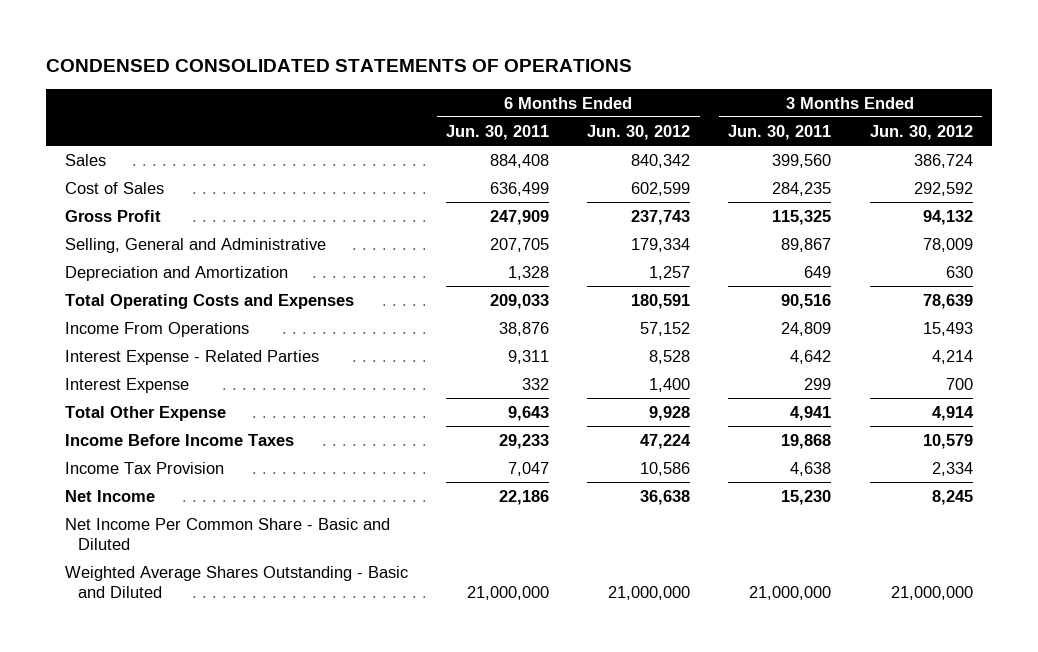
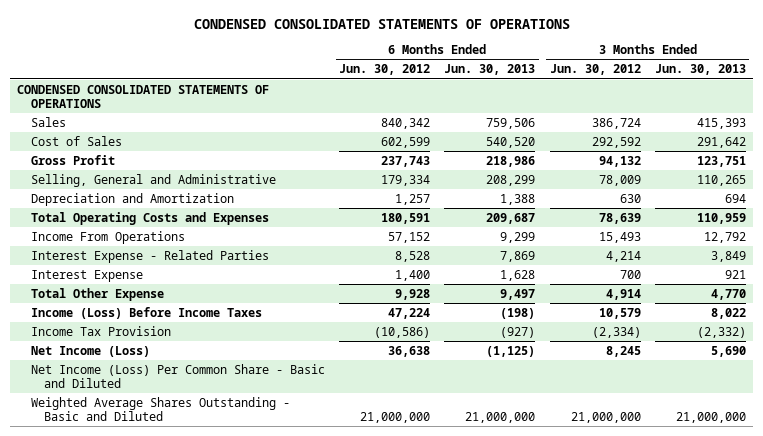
[446,124,550,140] Jun. 30, 2011 -> none
[728,124,832,140] Jun. 30, 2011 -> none
none -> [444,64,536,76] Jun. 30, 2013
none -> [654,64,746,76] Jun. 30, 2013
none -> [17,84,270,108] CONDENSED CONSOLIDATED STATEMENTS OF OPERATIONS
[65,433,295,446] Income Before Income Taxes -> [30,306,262,319] Income (Loss) Before Income Taxes
[640,461,691,476] 10,586 -> [374,326,431,338] (10,586)
[931,461,973,476] 2,334 -> [591,326,641,338] (2,334)
[65,489,156,502] Net Income -> [30,345,150,357] Net Income (Loss)
[65,517,391,550] Net Income Per Common Share - Basic and Diluted -> [30,363,325,388] Net Income (Loss) Per Common Share - Basic and Diluted

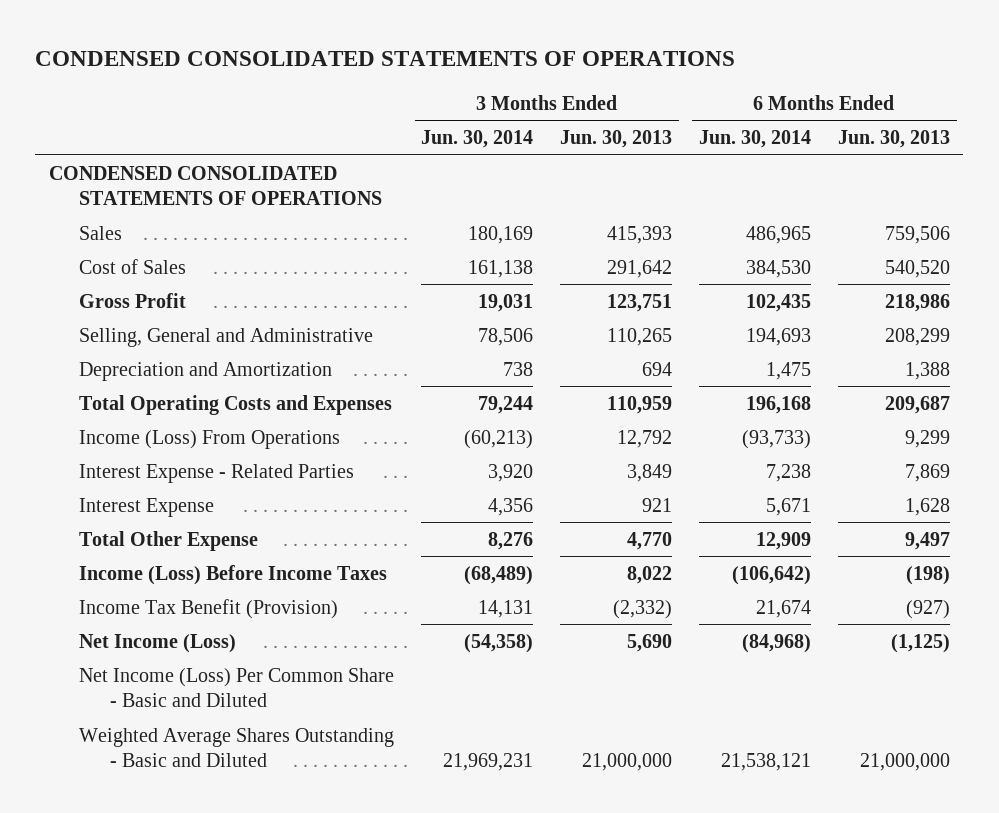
[339,64,431,76] Jun. 30, 2012 -> none
[549,64,641,76] Jun. 30, 2012 -> none
none -> [421,129,534,148] Jun. 30, 2014
none -> [699,129,812,148] Jun. 30, 2014
[30,230,185,244] Income From Operations -> [79,429,341,449] Income (Loss) From Operations
[30,325,171,336] Income Tax Provision -> [79,598,339,619] Income Tax Benefit (Provision)

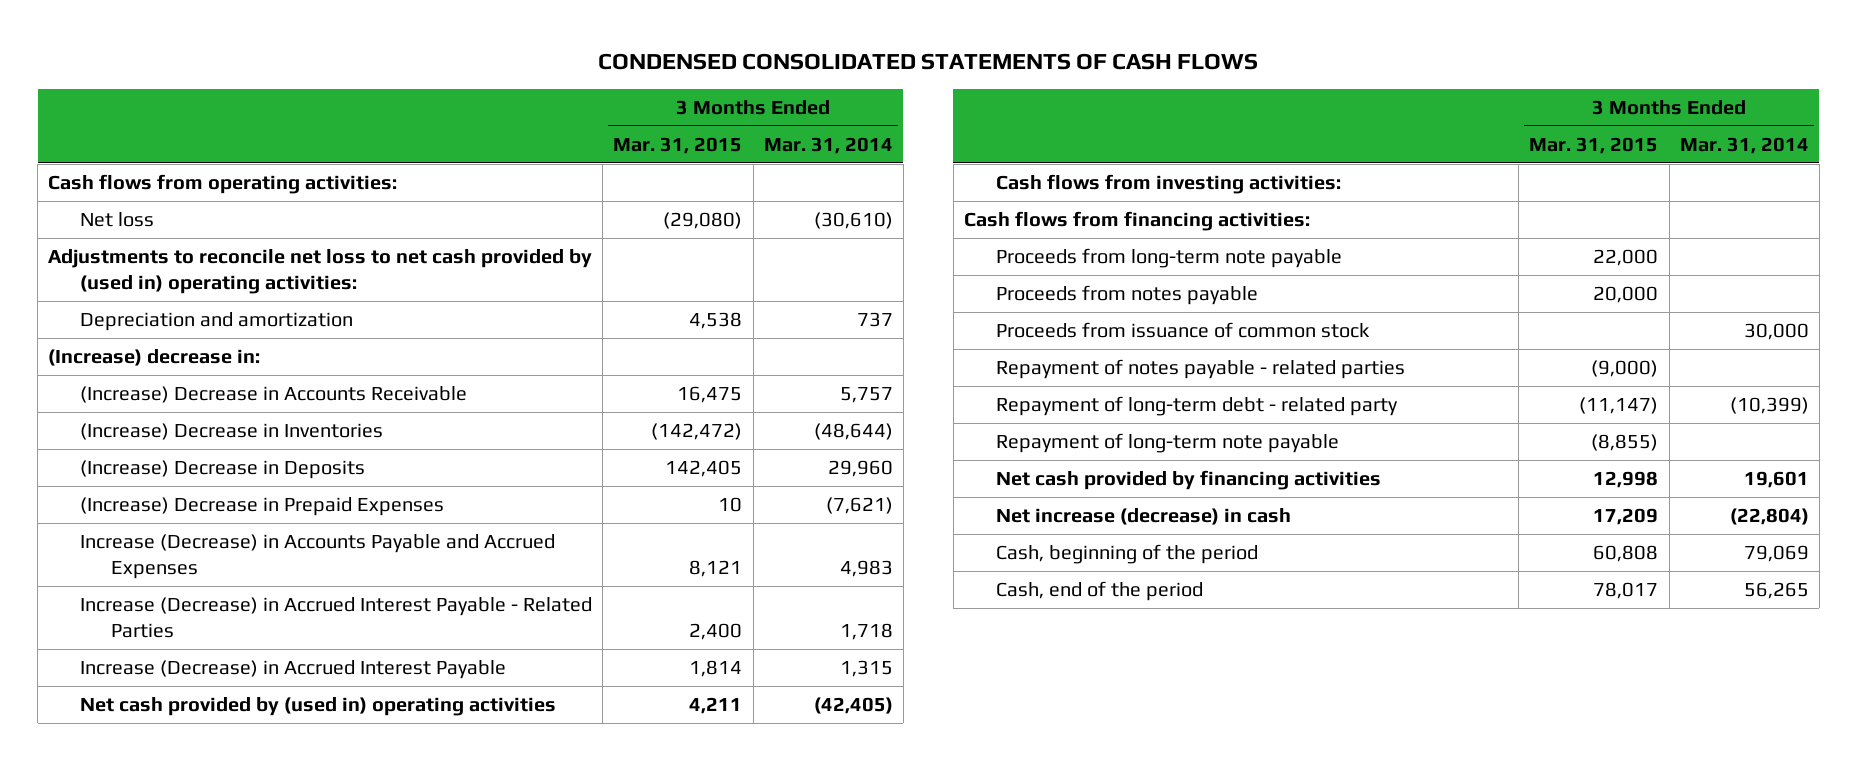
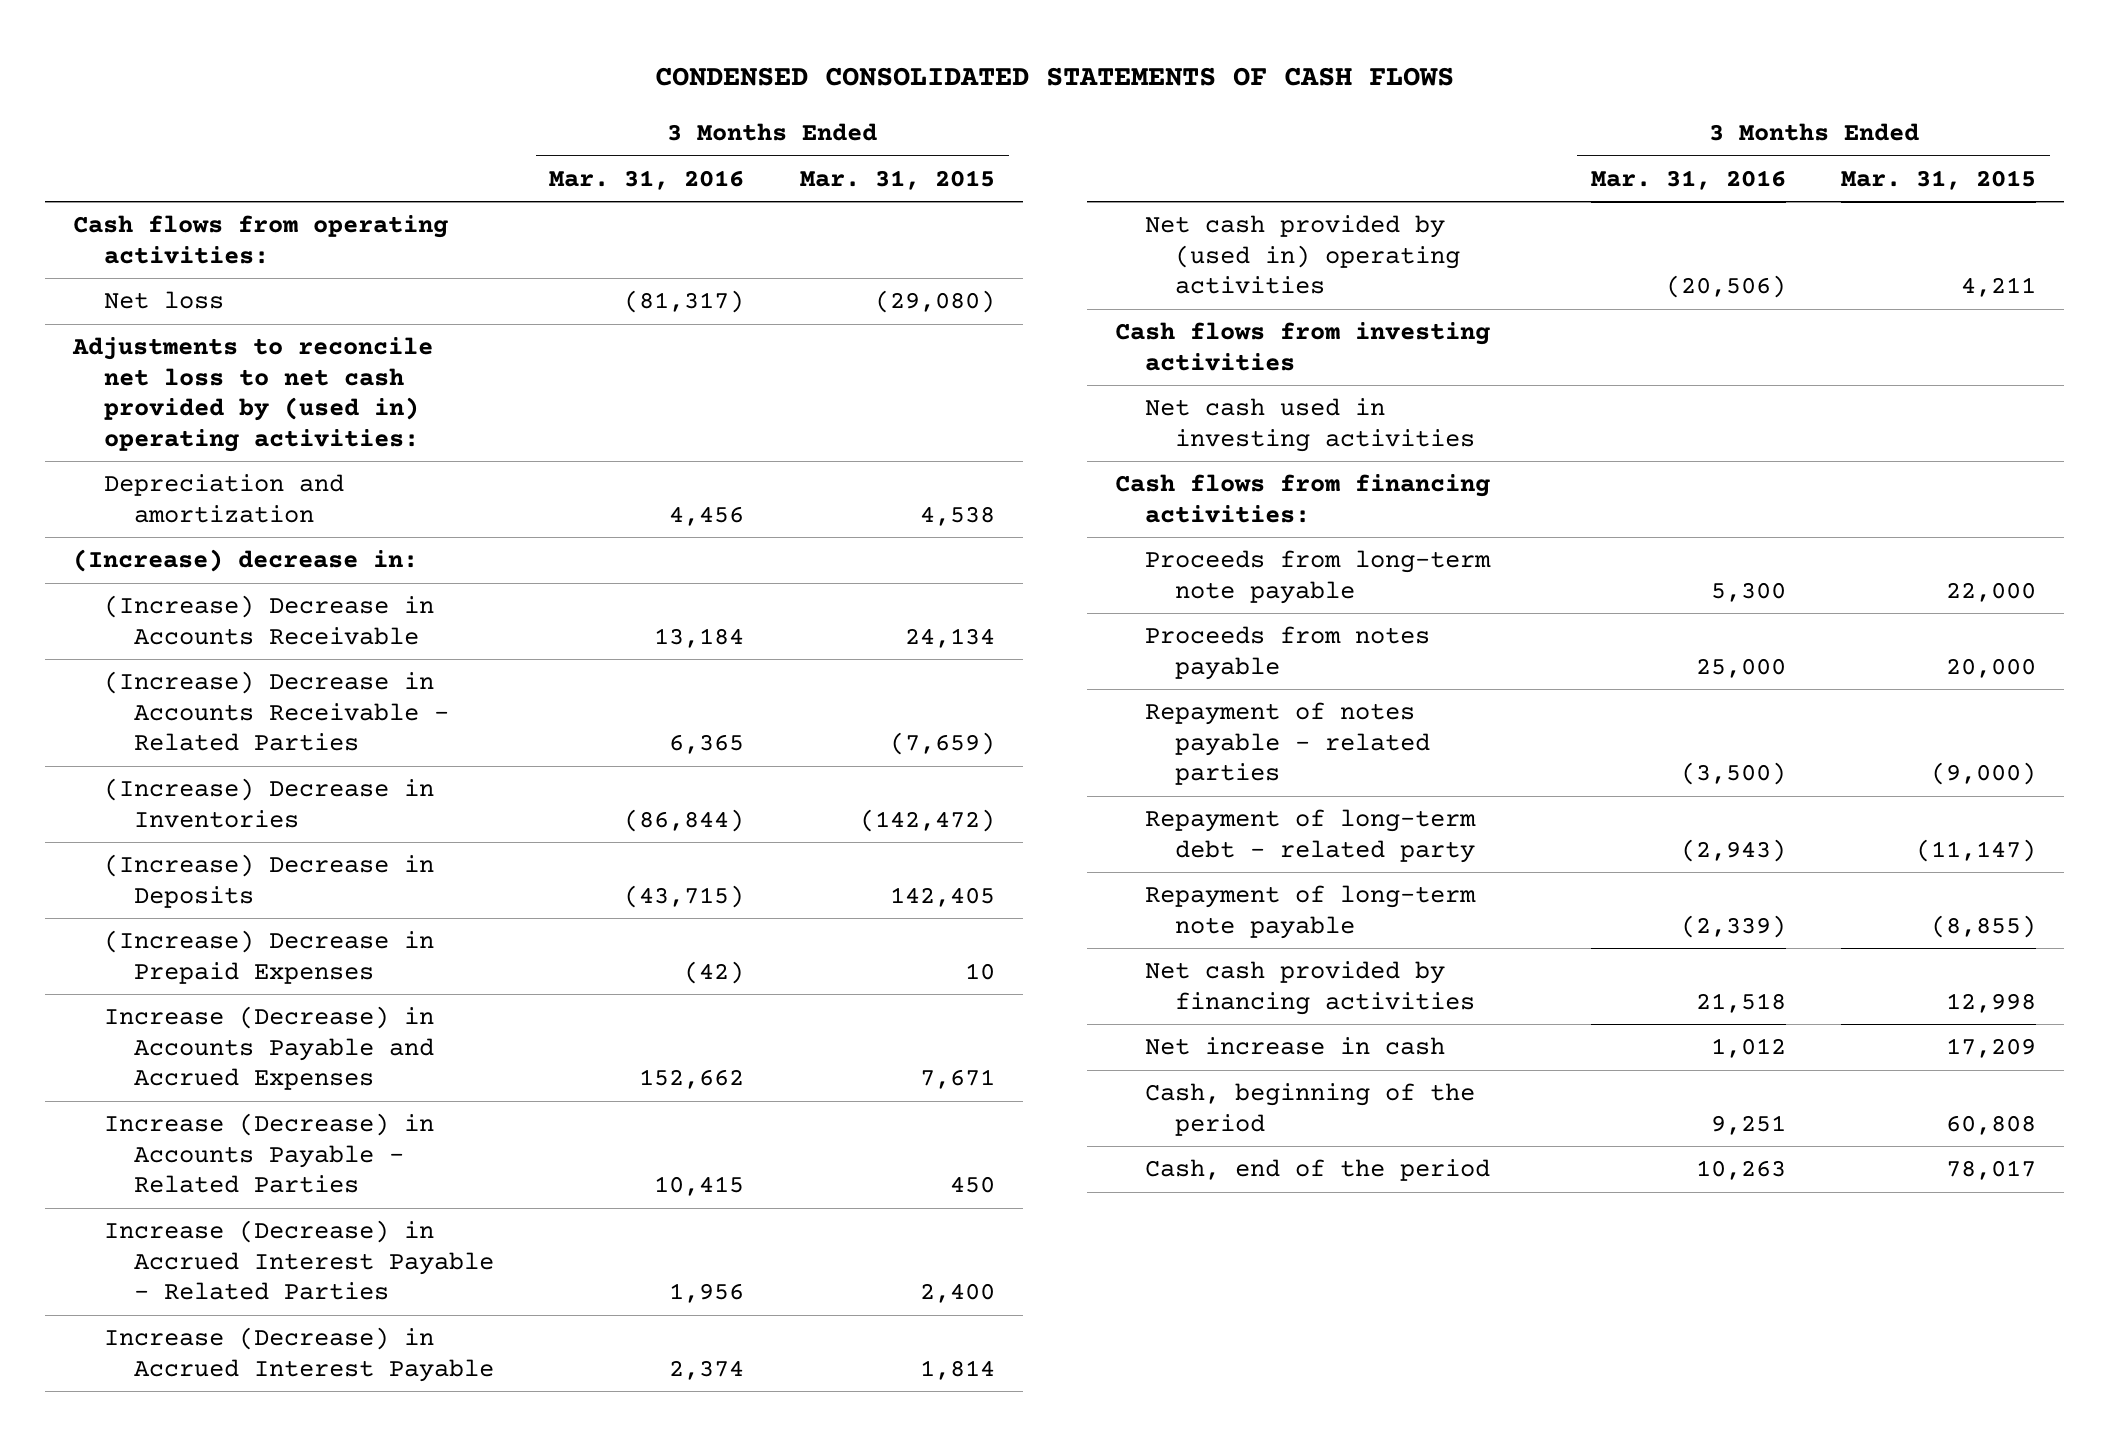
[763,136,893,154] Mar. 31, 2014 -> none
none -> [549,170,745,191] Mar. 31, 2016
[677,385,743,403] 16,475 -> [905,627,996,648] 24,134
none -> [103,671,449,752] (Increase) Decrease in Accounts Receivable - Related Parties
[689,559,743,577] 8,121 -> [920,1069,996,1090] 7,671
none -> [103,1113,434,1194] Increase (Decrease) in Accounts Payable - Related Parties
none -> [1114,322,1490,371] Cash flows from investing activities
[995,173,1341,194] Cash flows from investing activities: -> [1144,398,1475,452] Net cash used in investing activities
[995,321,1370,338] Proceeds from issuance of common stock -> none
[995,507,1291,525] Net increase (decrease) in cash -> [1144,1037,1445,1056] Net increase in cash

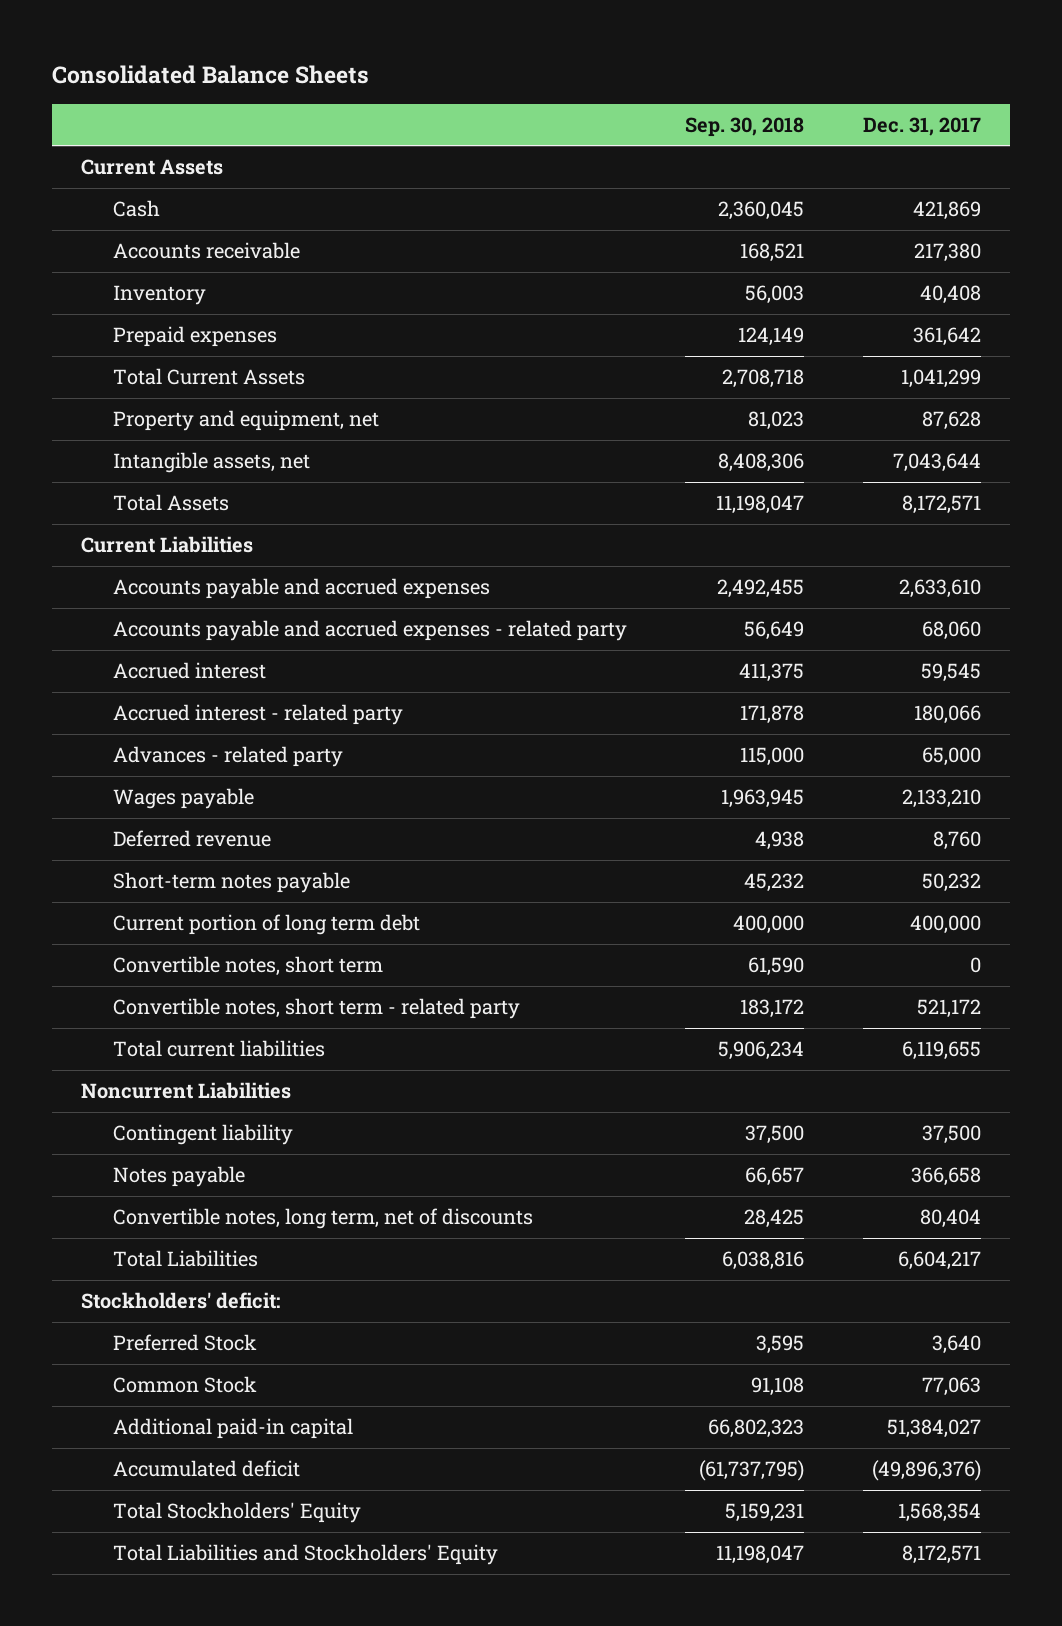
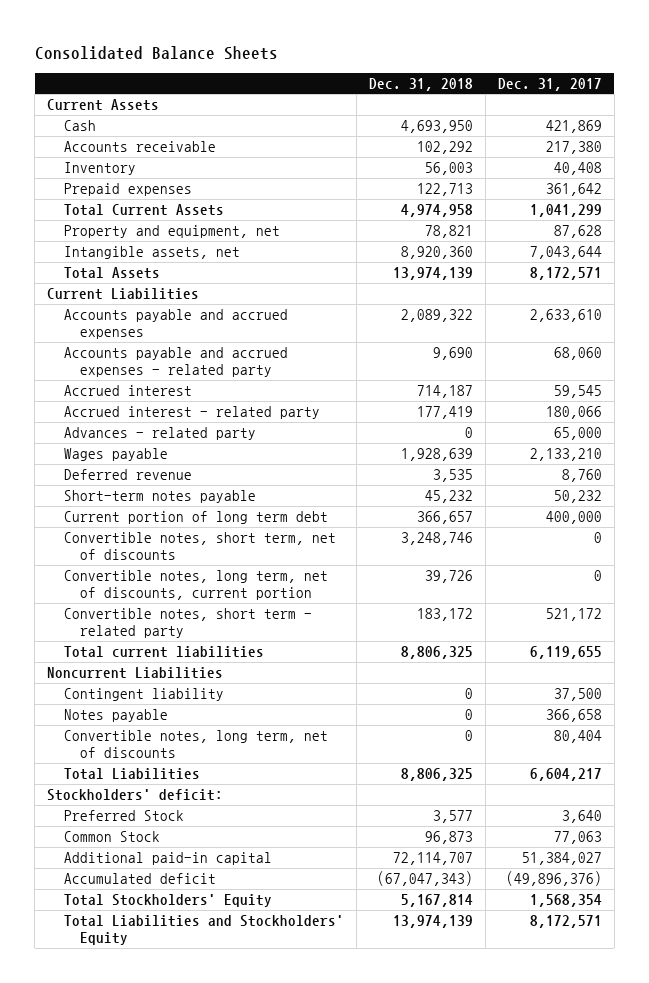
[685,116,805,137] Sep. 30, 2018 -> none
none -> [368,77,473,91] Dec. 31, 2018
[113,956,384,977] Convertible notes, short term -> [63,532,336,561] Convertible notes, short term, net of discounts
none -> [63,570,328,601] Convertible notes, long term, net of discounts, current portion

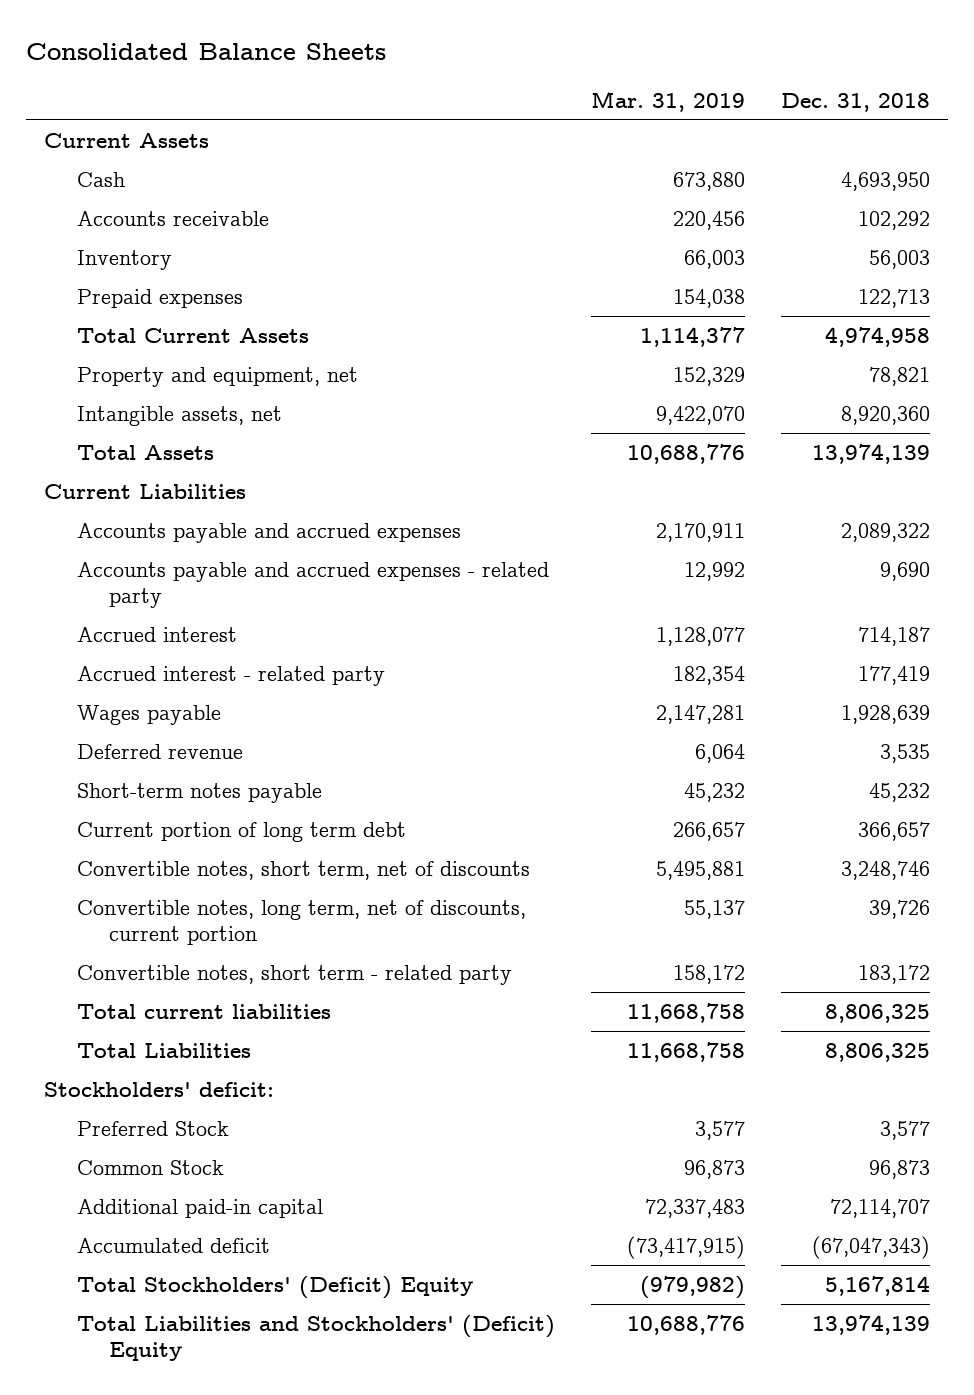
[497,77,602,91] Dec. 31, 2017 -> none
none -> [590,90,745,112] Mar. 31, 2019
[63,427,256,441] Advances - related party -> none
[47,667,224,680] Noncurrent Liabilities -> none
[63,688,224,702] Contingent liability -> none
[63,709,168,723] Notes payable -> none
[63,730,328,759] Convertible notes, long term, net of discounts -> none
[63,894,272,908] Total Stockholders' Equity -> [76,1275,473,1299] Total Stockholders' (Deficit) Equity
[63,915,344,946] Total Liabilities and Stockholders' Equity -> [76,1314,555,1361] Total Liabilities and Stockholders' (Deficit) Equity

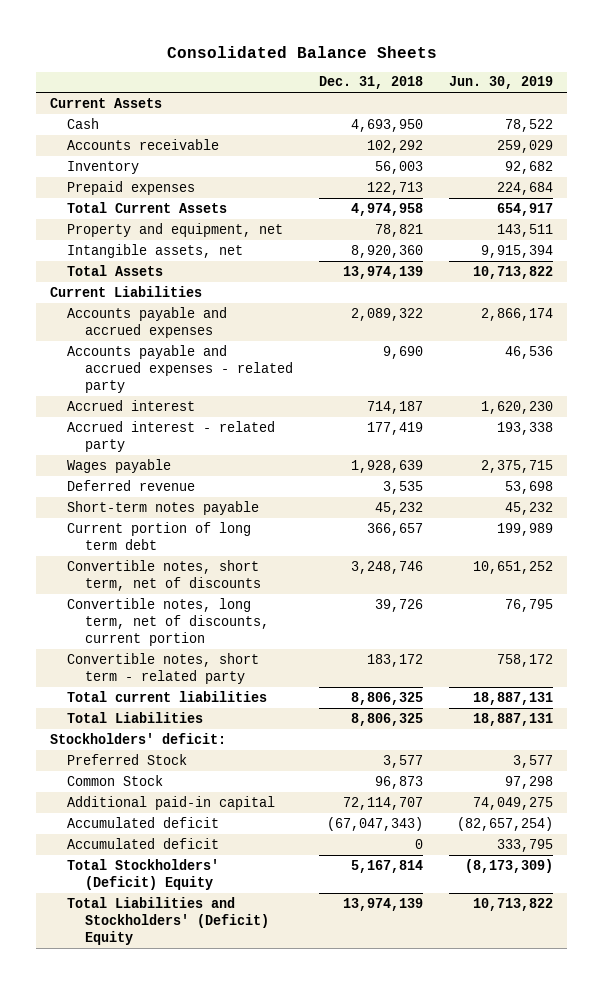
[590,90,745,112] Mar. 31, 2019 -> none
none -> [449,76,554,90] Jun. 30, 2019
none -> [67,837,220,849] Accumulated deficit

